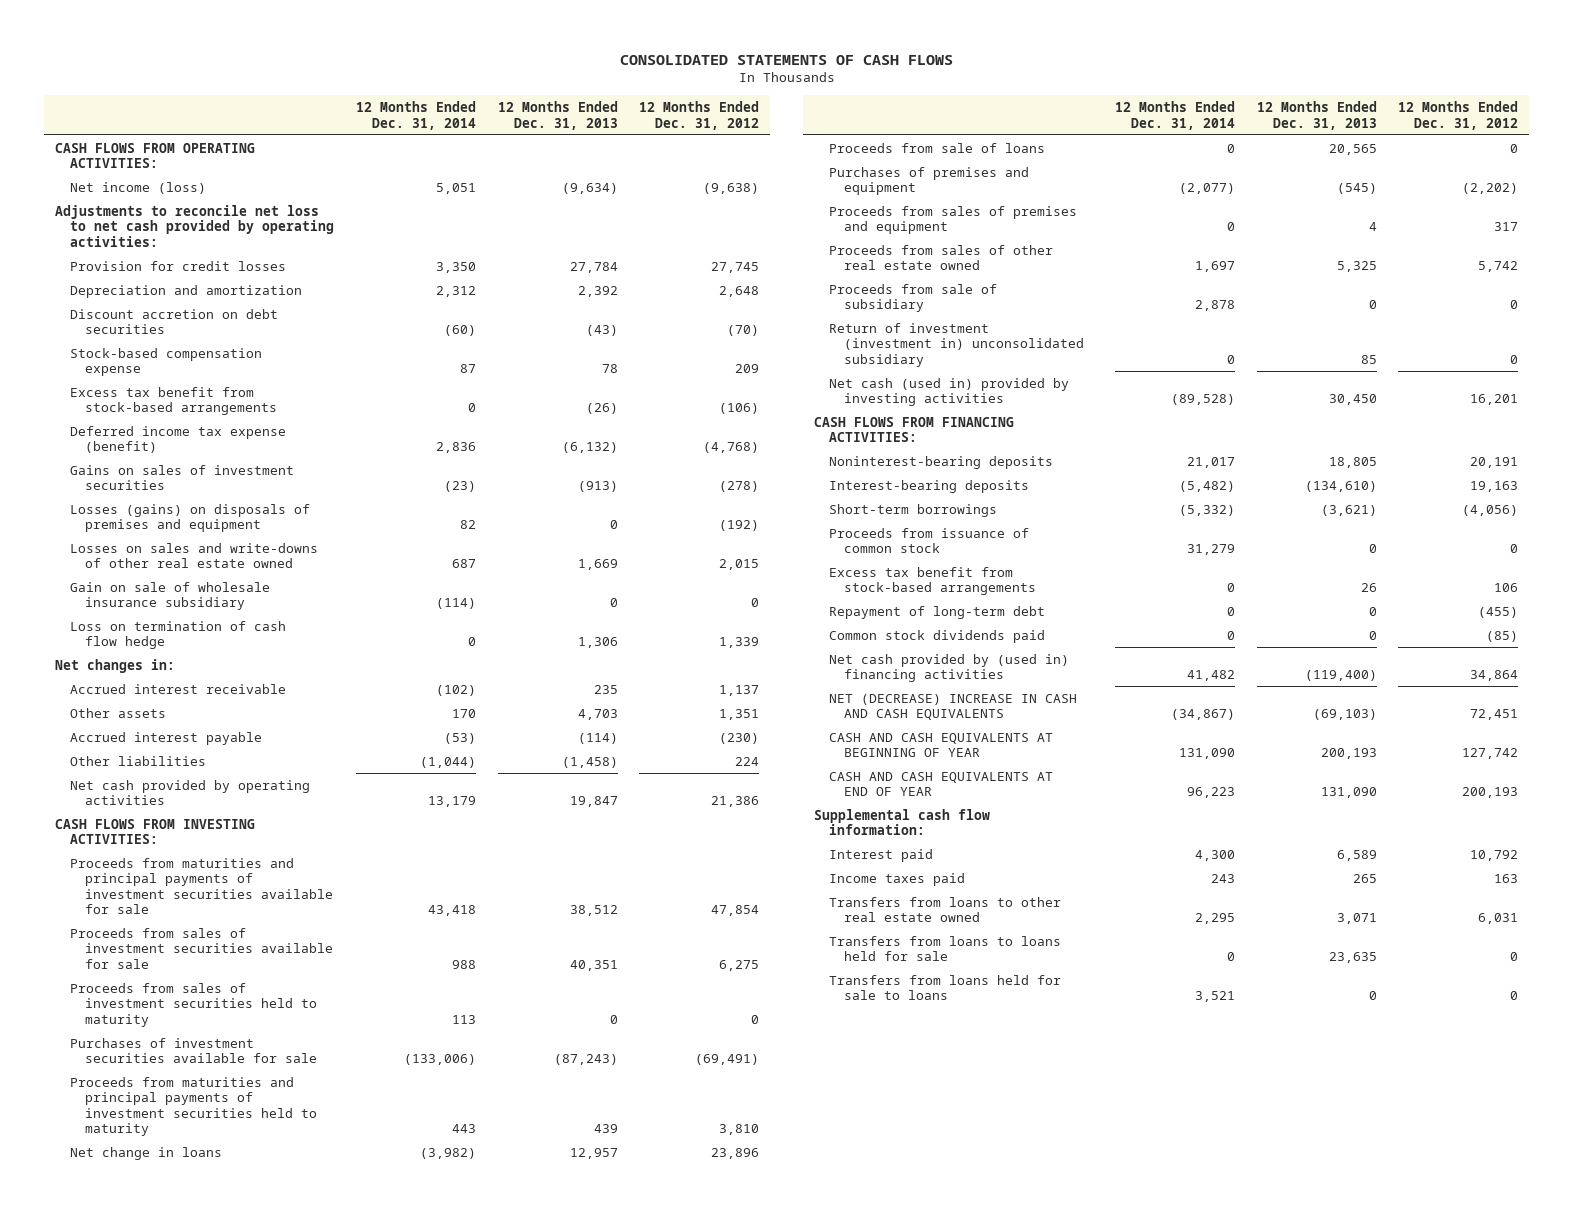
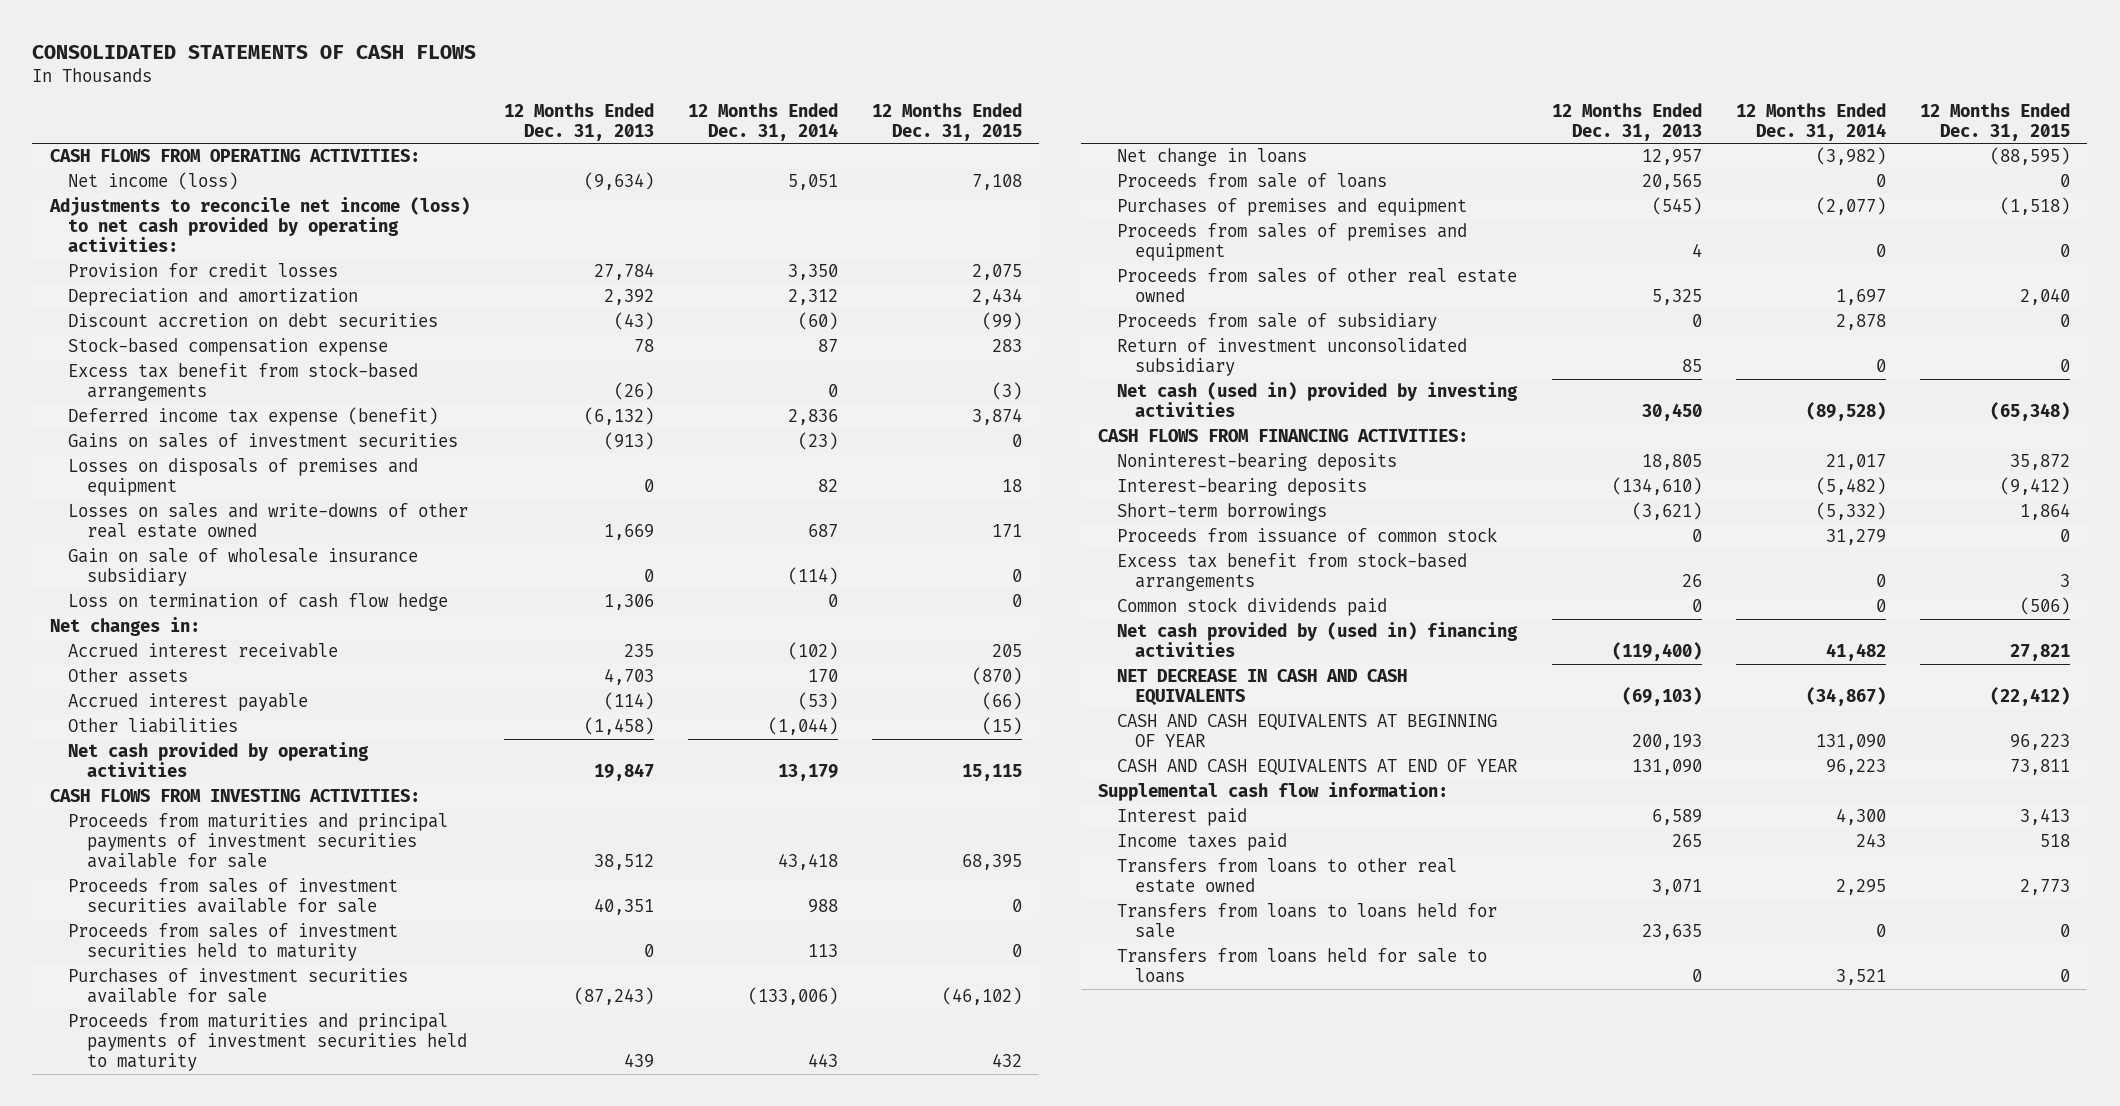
[639,101,760,130] 12 Months Ended Dec. 31, 2012 -> none
none -> [871,102,1022,141] 12 Months Ended Dec. 31, 2015
[55,204,335,247] Adjustments to reconcile net loss to net cash provided by operating activities: -> [48,197,470,253] Adjustments to reconcile net income (loss) to net cash provided by operating activities:
[70,503,311,533] Losses (gains) on disposals of premises and equipment -> [68,458,419,497] Losses on disposals of premises and equipment
[829,322,1085,367] Return of investment (investment in) unconsolidated subsidiary -> [1116,338,1467,377] Return of investment unconsolidated subsidiary
[829,605,1046,619] Repayment of long-term debt -> none
[829,693,1078,721] NET (DECREASE) INCREASE IN CASH AND CASH EQUIVALENTS -> [1116,669,1407,706] NET DECREASE IN CASH AND CASH EQUIVALENTS

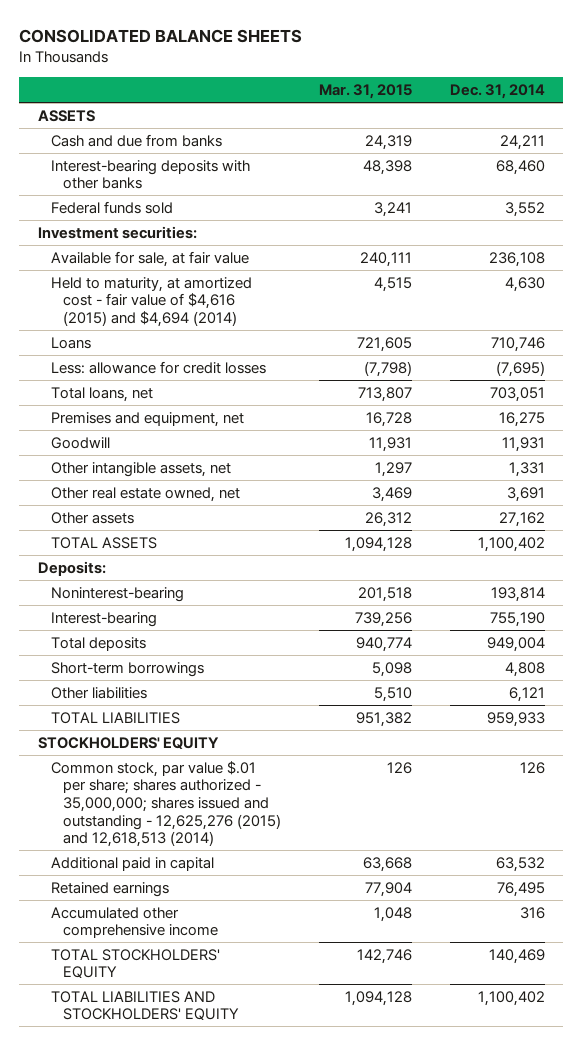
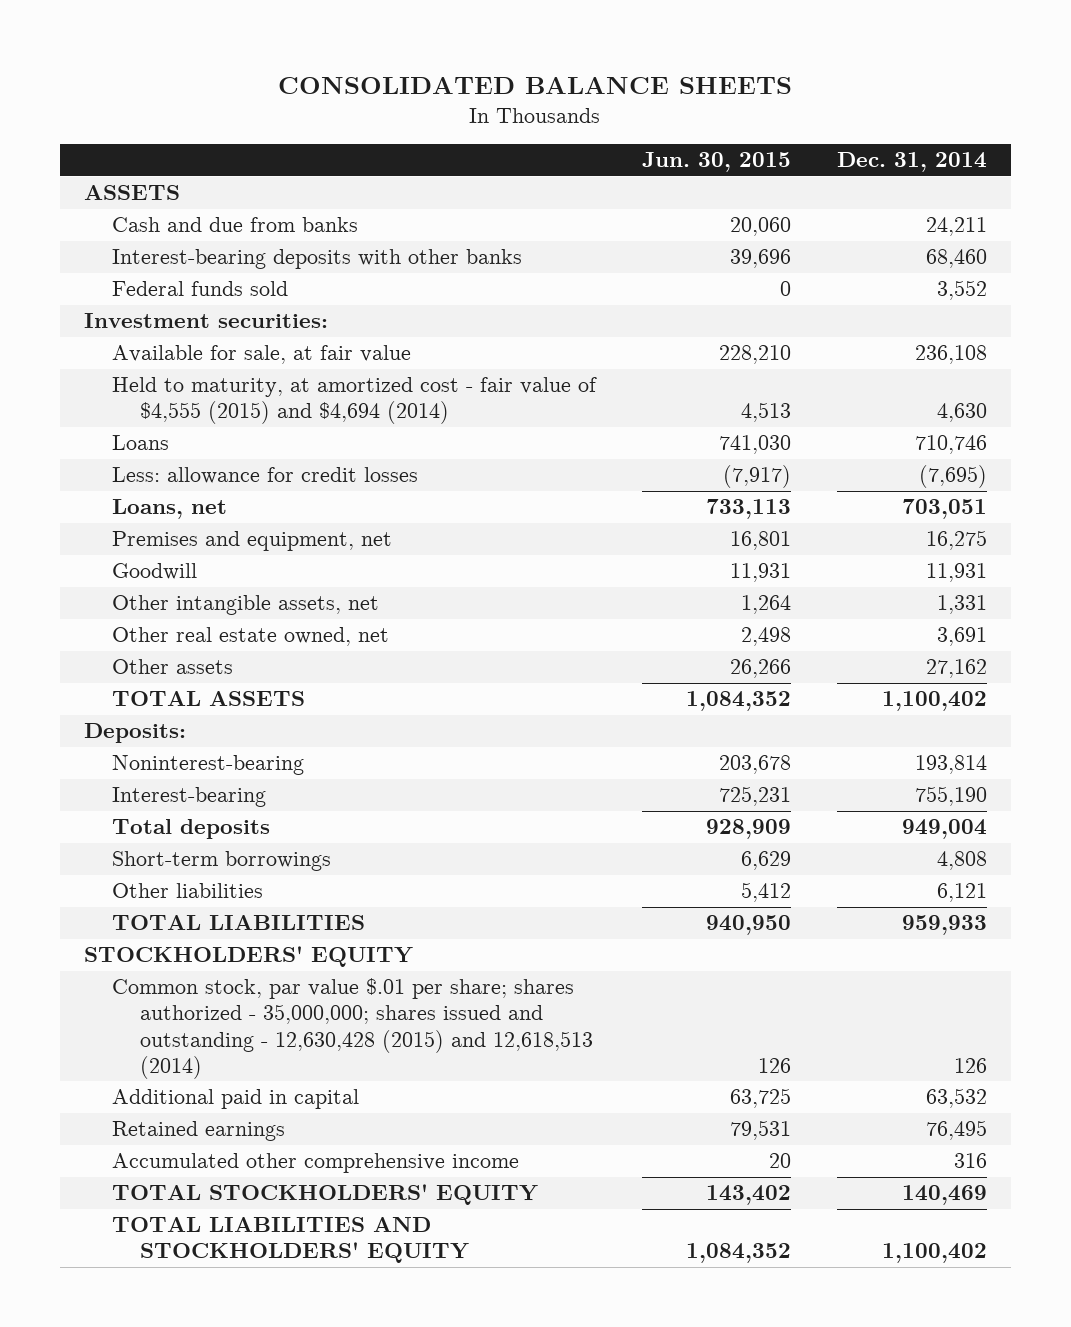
[319,84,413,100] Mar. 31, 2015 -> none
none -> [641,152,791,173] Jun. 30, 2015
[50,276,252,327] Held to maturity, at amortized cost - fair value of $4,616 (2015) and $4,694 (2014) -> [111,377,597,425] Held to maturity, at amortized cost - fair value of $4,555 (2015) and $4,694 (2014)
[50,386,153,402] Total loans, net -> [111,499,227,520] Loans, net
[50,760,282,848] Common stock, par value $.01 per share; shares authorized - 35,000,000; shares issued and outstanding - 12,625,276 (2015) and 12,618,513 (2014) -> [111,978,593,1079] Common stock, par value $.01 per share; shares authorized - 35,000,000; shares issued and outstanding - 12,630,428 (2015) and 12,618,513 (2014)

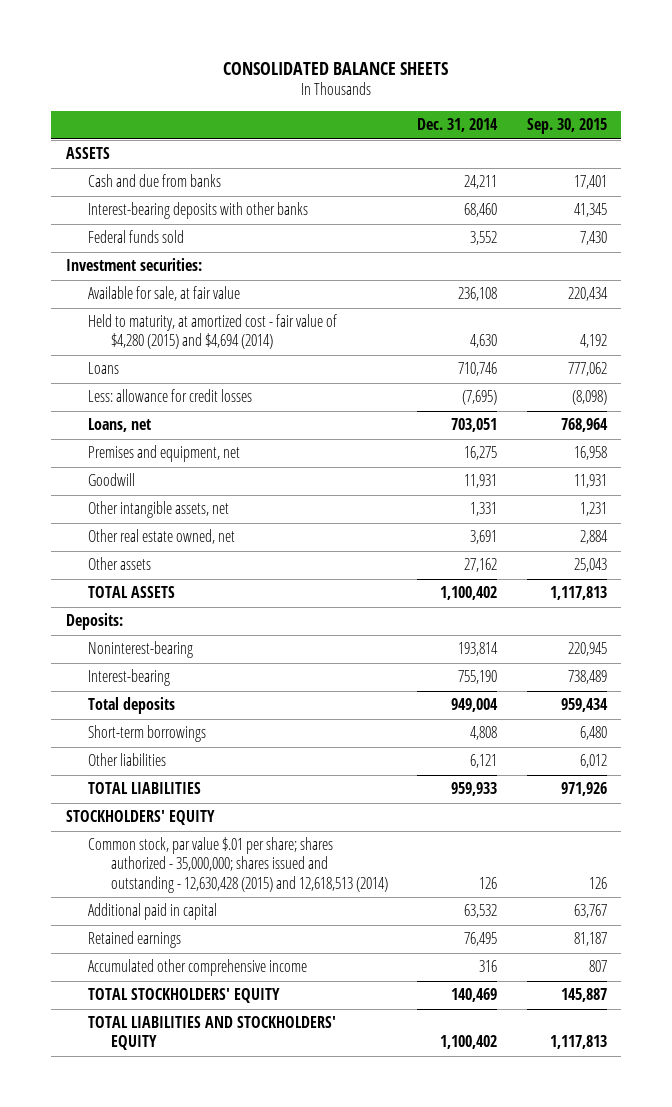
[641,152,791,173] Jun. 30, 2015 -> none
none -> [526,118,607,135] Sep. 30, 2015
[111,377,597,425] Held to maturity, at amortized cost - fair value of $4,555 (2015) and $4,694 (2014) -> [88,314,338,350] Held to maturity, at amortized cost - fair value of $4,280 (2015) and $4,694 (2014)

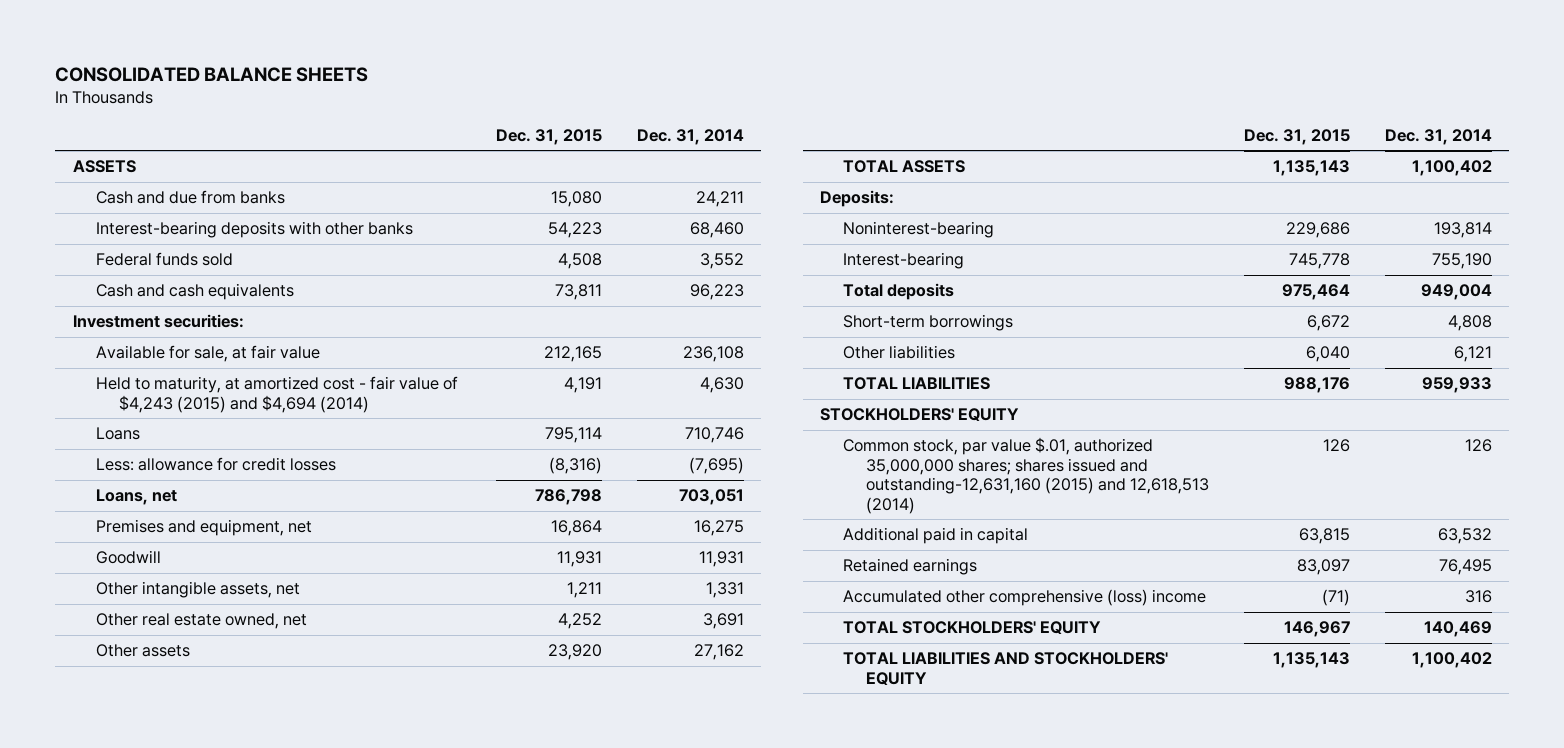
[526,118,607,135] Sep. 30, 2015 -> none
none -> [496,129,603,146] Dec. 31, 2015
none -> [95,283,294,301] Cash and cash equivalents
[88,314,338,350] Held to maturity, at amortized cost - fair value of $4,280 (2015) and $4,694 (2014) -> [95,376,458,413] Held to maturity, at amortized cost - fair value of $4,243 (2015) and $4,694 (2014)
[88,837,389,893] Common stock, par value $.01 per share; shares authorized - 35,000,000; shares issued and outstanding - 12,630,428 (2015) and 12,618,513 (2014) -> [843,437,1210,514] Common stock, par value $.01, authorized 35,000,000 shares; shares issued and outstanding-12,631,160 (2015) and 12,618,513 (2014)
[88,959,308,977] Accumulated other comprehensive income -> [843,589,1207,607] Accumulated other comprehensive (loss) income

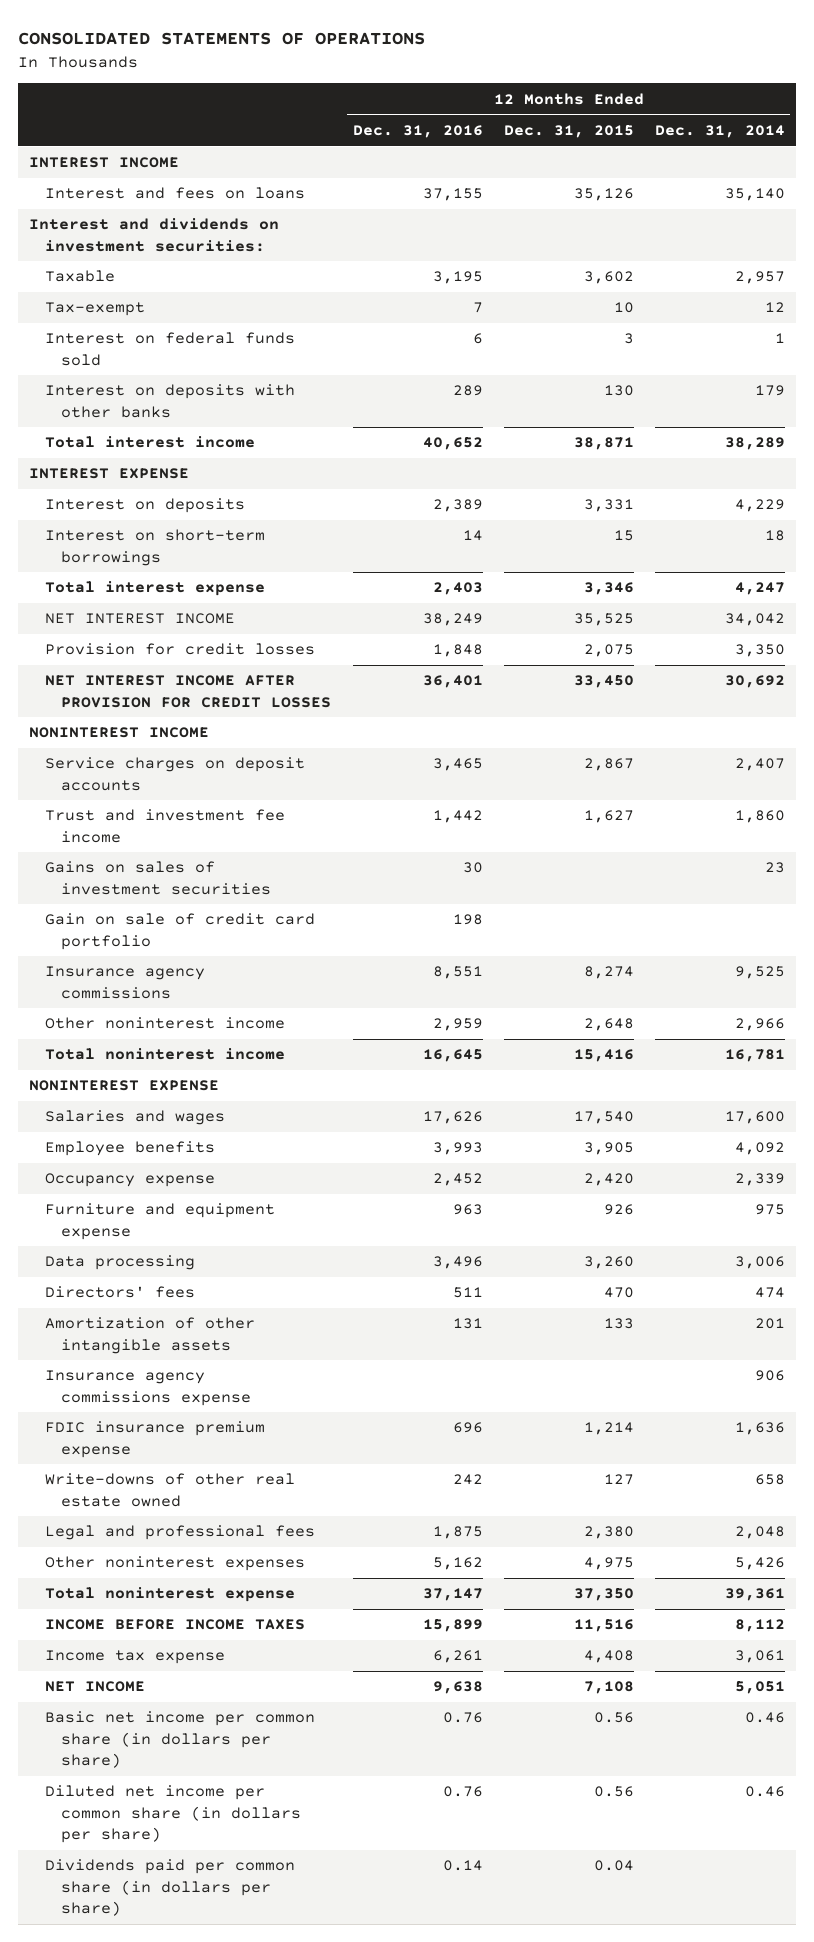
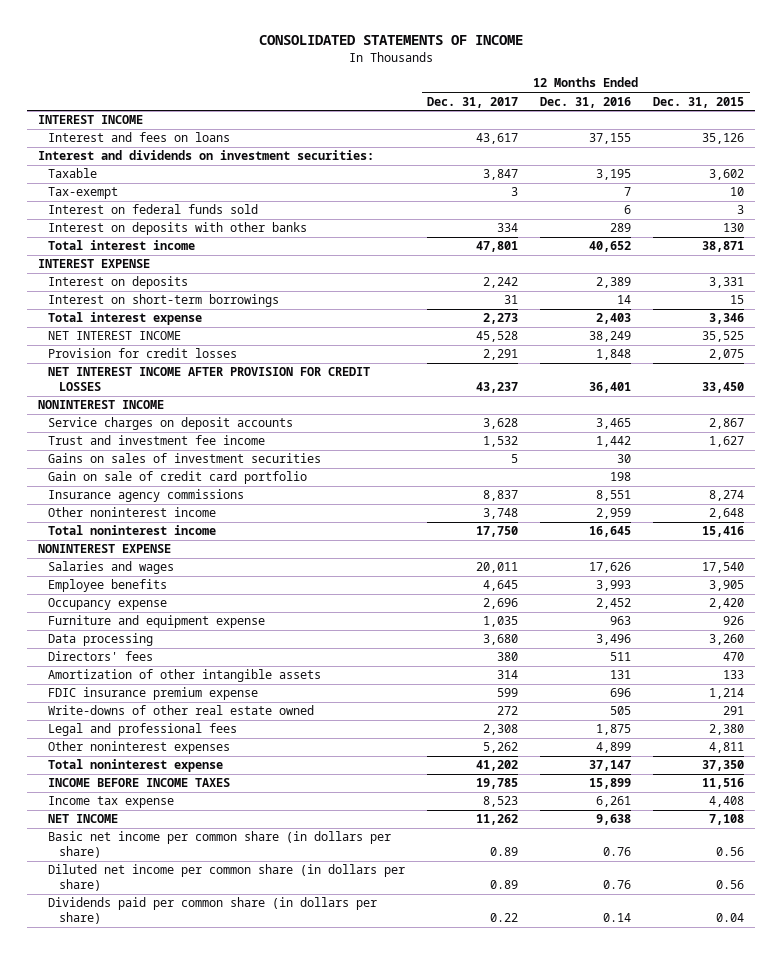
[18,32,426,46] CONSOLIDATED STATEMENTS OF OPERATIONS -> [258,35,523,46] CONSOLIDATED STATEMENTS OF INCOME
[655,124,786,138] Dec. 31, 2014 -> none
none -> [427,96,519,108] Dec. 31, 2017
[45,1370,252,1406] Insurance agency commissions expense -> none
[452,1474,483,1486] 242 -> [610,706,632,716] 505
[603,1474,634,1486] 127 -> [723,706,745,716] 291
[432,1557,483,1571] 5,162 -> [596,742,632,754] 4,899
[583,1557,634,1571] 4,975 -> [709,742,745,754] 4,811

